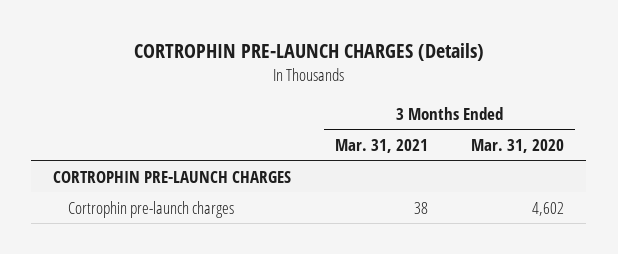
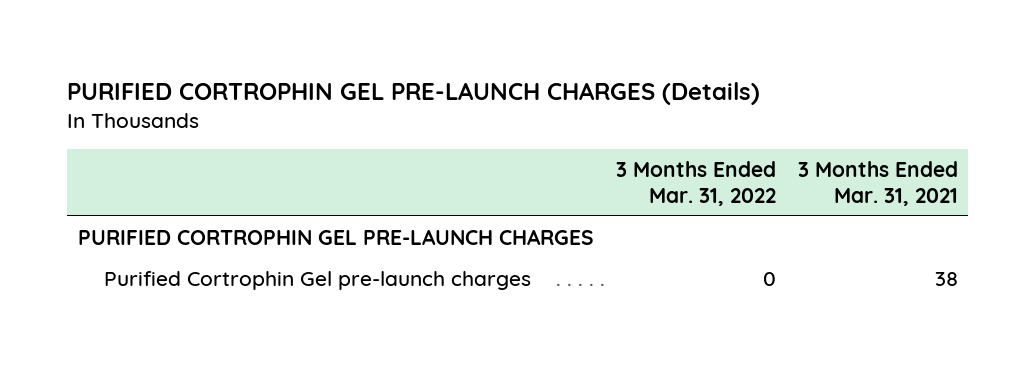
[133,43,484,62] CORTROPHIN PRE-LAUNCH CHARGES (Details) -> [67,81,761,105] PURIFIED CORTROPHIN GEL PRE-LAUNCH CHARGES (Details)
[471,138,565,153] Mar. 31, 2020 -> none
none -> [615,160,776,206] 3 Months Ended Mar. 31, 2022
[53,170,292,183] CORTROPHIN PRE-LAUNCH CHARGES -> [78,228,595,245] PURIFIED CORTROPHIN GEL PRE-LAUNCH CHARGES
[68,200,235,218] Cortrophin pre-launch charges -> [104,270,532,290] Purified Cortrophin Gel pre-launch charges

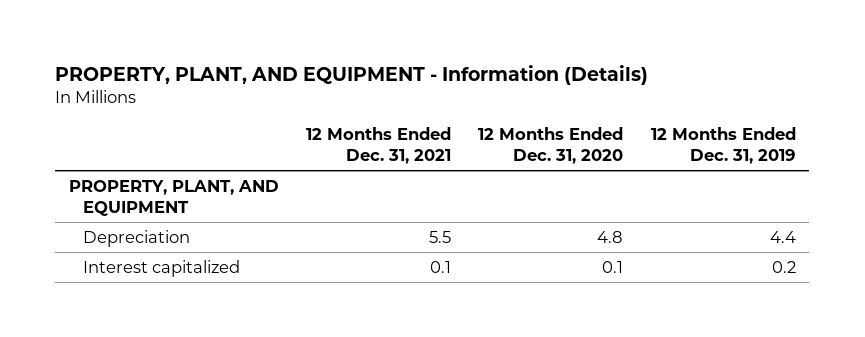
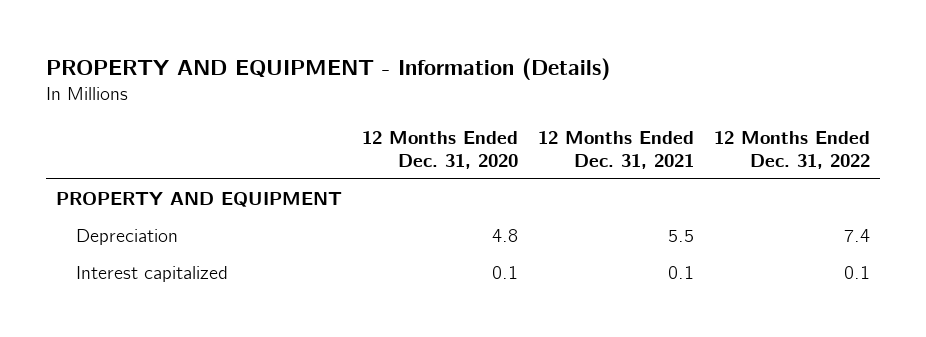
[55,64,649,85] PROPERTY, PLANT, AND EQUIPMENT - Information (Details) -> [45,57,610,80] PROPERTY AND EQUIPMENT - Information (Details)
[650,127,796,164] 12 Months Ended Dec. 31, 2019 -> none
none -> [714,131,871,169] 12 Months Ended Dec. 31, 2022
[68,179,279,216] PROPERTY, PLANT, AND EQUIPMENT -> [55,192,342,208] PROPERTY AND EQUIPMENT

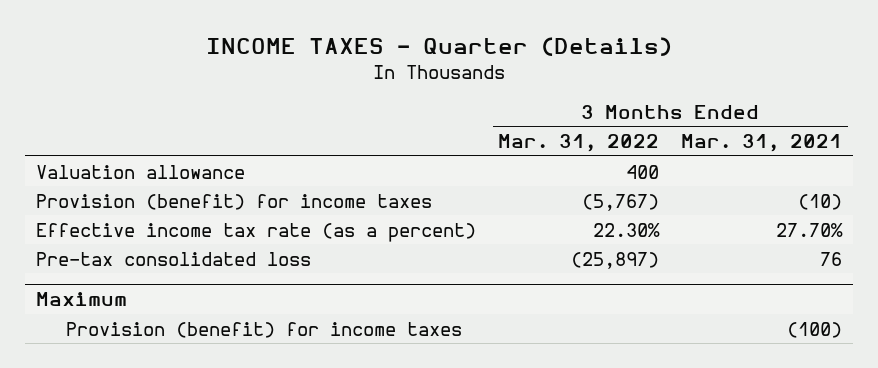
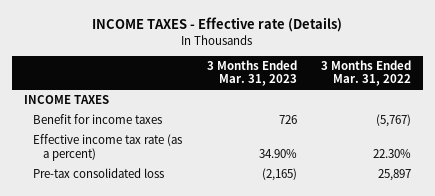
[206,36,673,56] INCOME TAXES - Quarter (Details) -> [92,17,343,33] INCOME TAXES - Effective rate (Details)
[681,134,843,153] Mar. 31, 2021 -> none
none -> [206,59,297,87] 3 Months Ended Mar. 31, 2023
[36,164,246,179] Valuation allowance -> none
none -> [23,95,109,105] INCOME TAXES
[36,193,433,210] Provision (benefit) for income taxes -> [33,114,163,125] Benefit for income taxes
[36,292,128,307] Maximum -> none
[65,321,462,338] Provision (benefit) for income taxes -> none
[571,251,660,269] (25,897) -> [378,169,412,182] 25,897

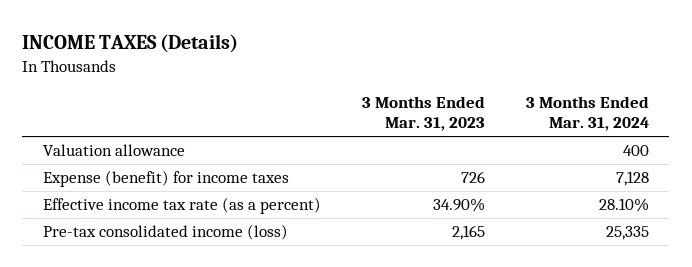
[92,17,343,33] INCOME TAXES - Effective rate (Details) -> [22,33,239,53] INCOME TAXES (Details)
[321,59,412,87] 3 Months Ended Mar. 31, 2022 -> none
none -> [525,96,649,132] 3 Months Ended Mar. 31, 2024
[23,95,109,105] INCOME TAXES -> none
none -> [42,144,185,157] Valuation allowance
[33,114,163,125] Benefit for income taxes -> [42,170,289,188] Expense (benefit) for income taxes
[33,168,165,179] Pre-tax consolidated loss -> [42,224,288,241] Pre-tax consolidated income (loss)
[261,168,297,182] (2,165) -> [451,225,485,241] 2,165

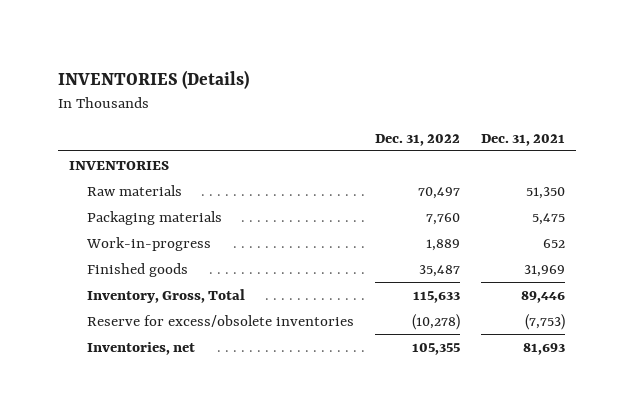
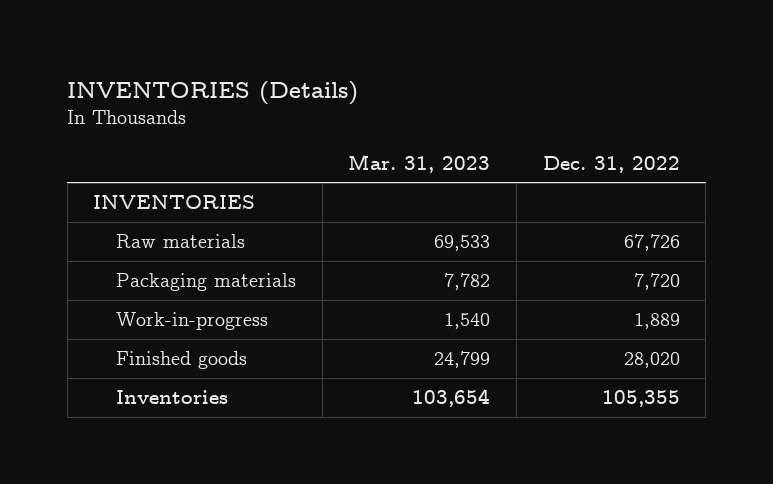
[481,133,566,146] Dec. 31, 2021 -> none
none -> [348,153,491,173] Mar. 31, 2023
[418,186,461,199] 70,497 -> [623,234,680,252] 67,726
[426,212,461,225] 7,760 -> [633,273,680,291] 7,720
[87,288,246,303] Inventory, Gross, Total -> none
[87,314,355,327] Reserve for excess/obsolete inventories -> none
[419,264,461,277] 35,487 -> [623,352,680,369] 28,020
[87,341,196,355] Inventories, net -> [116,390,229,405] Inventories

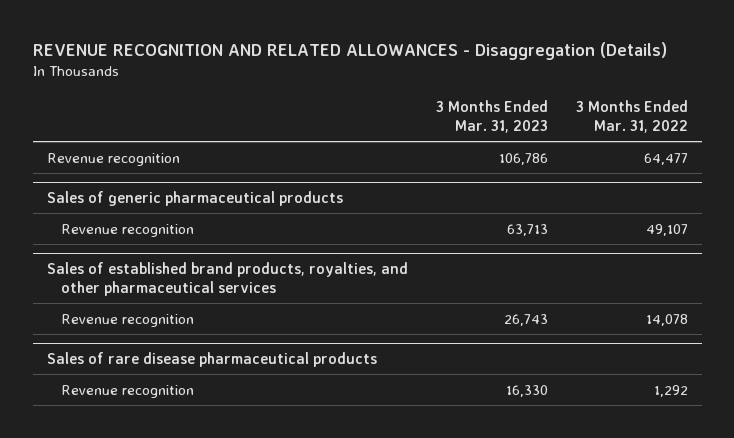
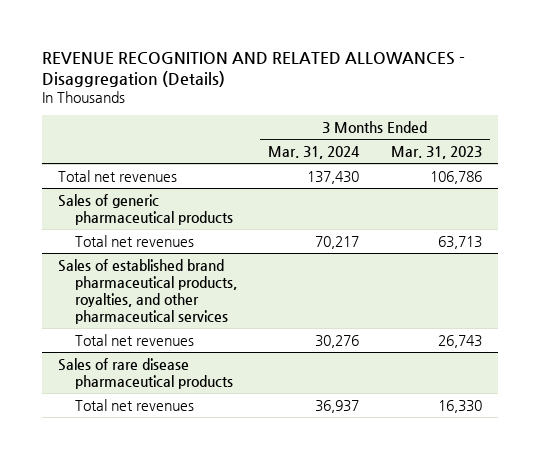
[575,99,688,133] 3 Months Ended Mar. 31, 2022 -> none
none -> [268,145,361,159] Mar. 31, 2024
[46,152,180,166] Revenue recognition -> [57,169,177,182] Total net revenues
[60,223,194,237] Revenue recognition -> [74,234,194,247] Total net revenues
[46,262,408,297] Sales of established brand products, royalties, and other pharmaceutical services -> [57,258,237,324] Sales of established brand pharmaceutical products, royalties, and other pharmaceutical services
[60,313,194,327] Revenue recognition -> [74,333,194,346] Total net revenues
[60,384,194,398] Revenue recognition -> [74,398,194,411] Total net revenues

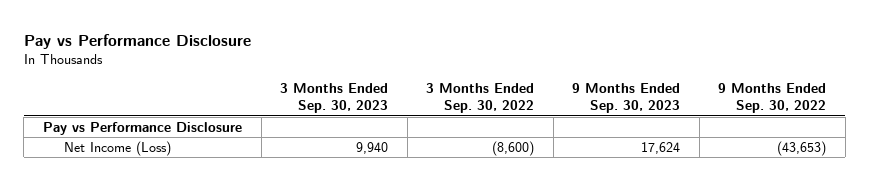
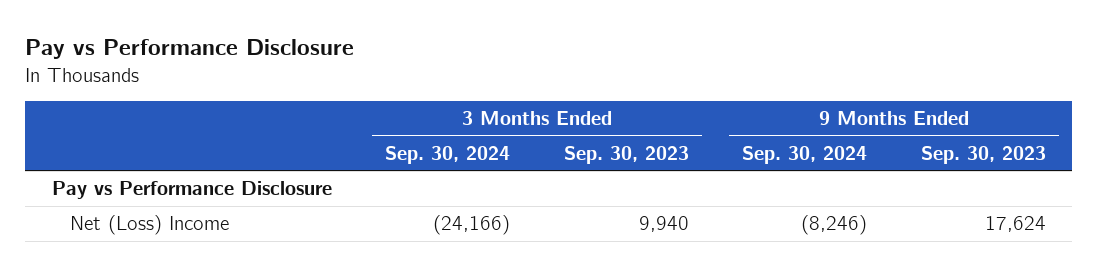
[426,83,535,114] 3 Months Ended Sep. 30, 2022 -> none
[718,83,827,114] 9 Months Ended Sep. 30, 2022 -> none
none -> [385,145,511,164] Sep. 30, 2024
none -> [742,145,868,164] Sep. 30, 2024
[64,141,172,157] Net Income (Loss) -> [70,215,230,236] Net (Loss) Income

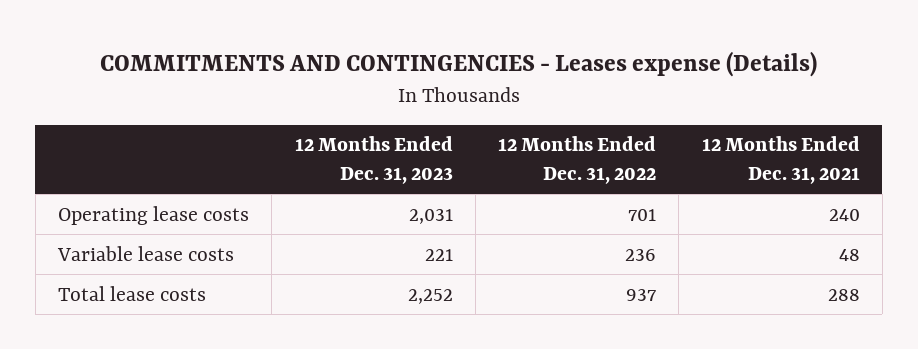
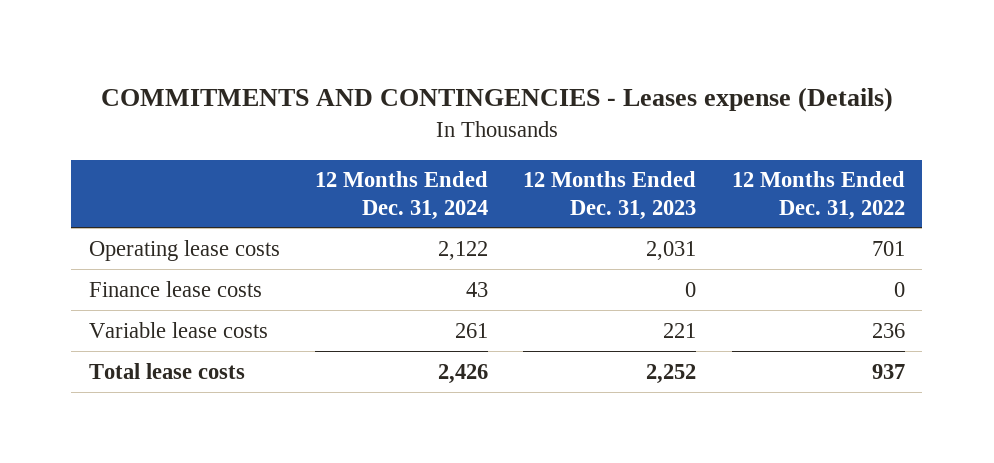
[701,136,860,184] 12 Months Ended Dec. 31, 2021 -> none
none -> [315,171,489,220] 12 Months Ended Dec. 31, 2024
none -> [89,280,263,297] Finance lease costs

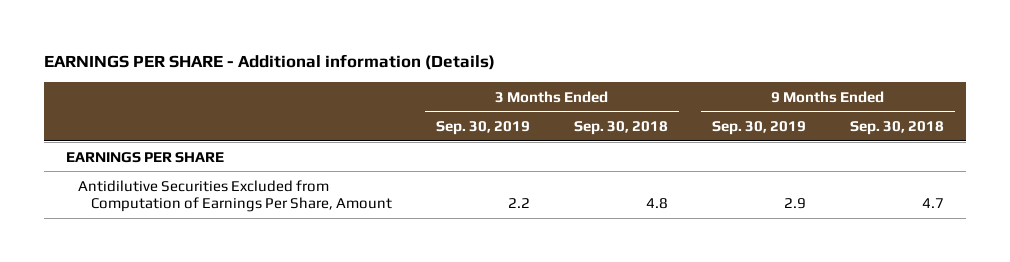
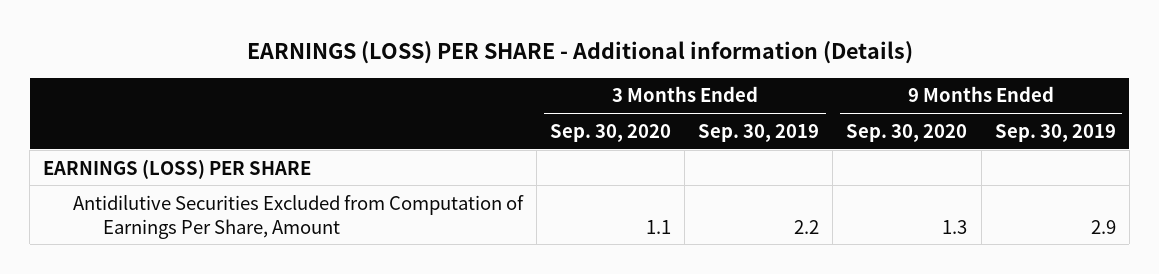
[43,54,495,71] EARNINGS PER SHARE - Additional information (Details) -> [246,40,913,64] EARNINGS (LOSS) PER SHARE - Additional information (Details)
[573,121,668,136] Sep. 30, 2018 -> none
[849,121,944,136] Sep. 30, 2018 -> none
none -> [550,123,672,142] Sep. 30, 2020
none -> [846,123,968,142] Sep. 30, 2020
[65,151,224,163] EARNINGS PER SHARE -> [43,158,312,179] EARNINGS (LOSS) PER SHARE

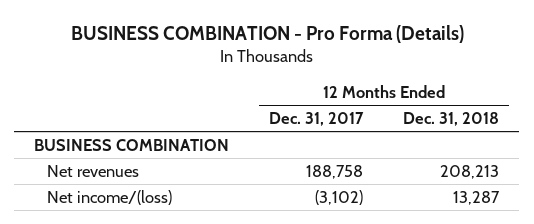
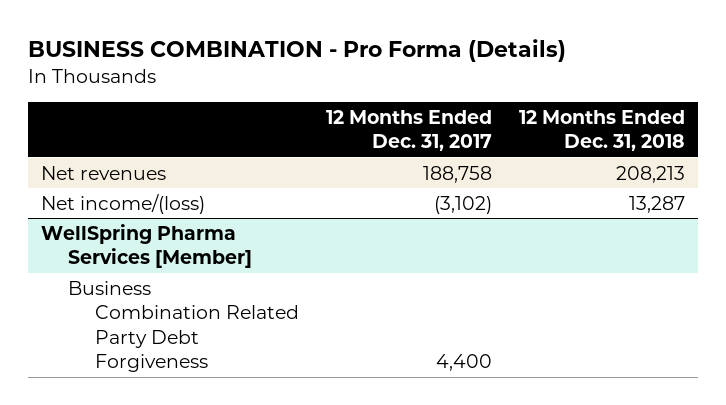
[34,138,230,151] BUSINESS COMBINATION -> none
none -> [41,223,253,269] WellSpring Pharma Services [Member]
none -> [68,280,300,373] Business Combination Related Party Debt Forgiveness

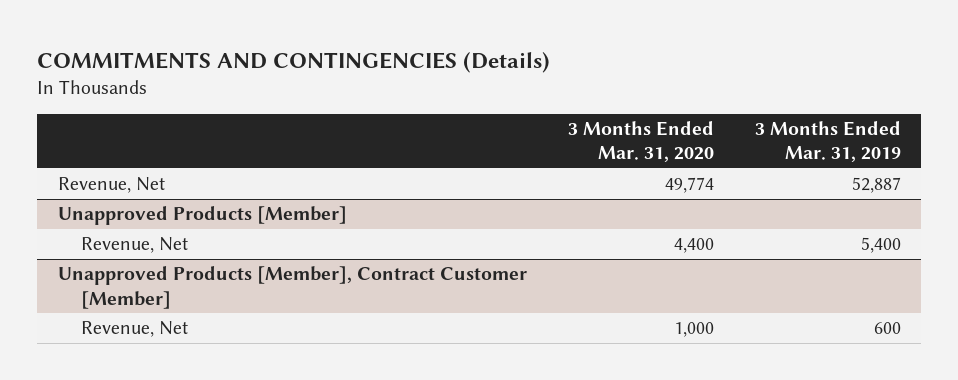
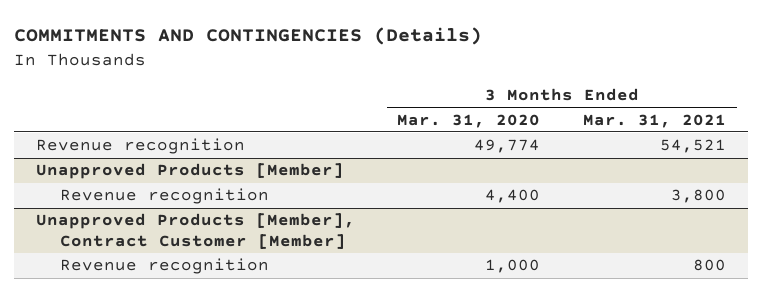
[754,120,901,163] 3 Months Ended Mar. 31, 2019 -> none
none -> [583,113,727,128] Mar. 31, 2021
[57,177,166,194] Revenue, Net -> [35,138,245,155] Revenue recognition
[81,237,190,254] Revenue, Net -> none
none -> [60,188,270,205] Revenue recognition
[81,321,190,338] Revenue, Net -> none
none -> [60,258,270,275] Revenue recognition

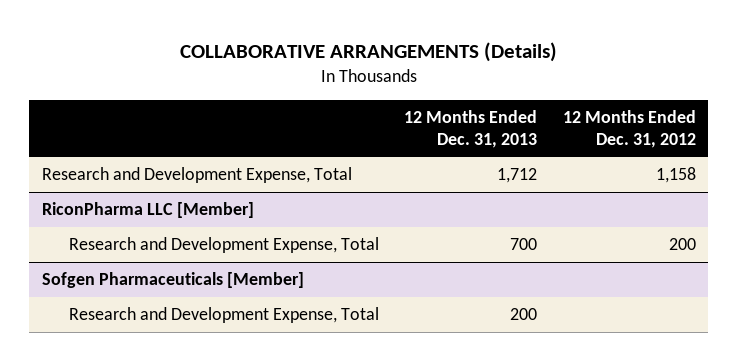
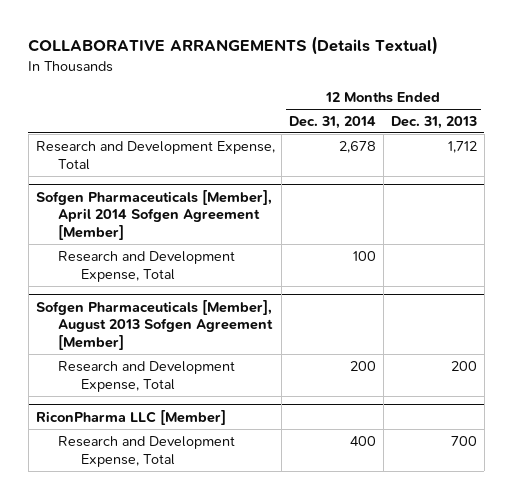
[179,41,557,62] COLLABORATIVE ARRANGEMENTS (Details) -> [28,35,439,55] COLLABORATIVE ARRANGEMENTS (Details Textual)
[562,110,696,148] 12 Months Ended Dec. 31, 2012 -> none
none -> [289,115,377,129] Dec. 31, 2014
none -> [35,189,272,241] Sofgen Pharmaceuticals [Member], April 2014 Sofgen Agreement [Member]
none -> [58,250,236,282] Research and Development Expense, Total
none -> [35,299,274,351] Sofgen Pharmaceuticals [Member], August 2013 Sofgen Agreement [Member]
none -> [58,360,236,392] Research and Development Expense, Total
[42,272,305,289] Sofgen Pharmaceuticals [Member] -> none
[69,307,380,324] Research and Development Expense, Total -> none

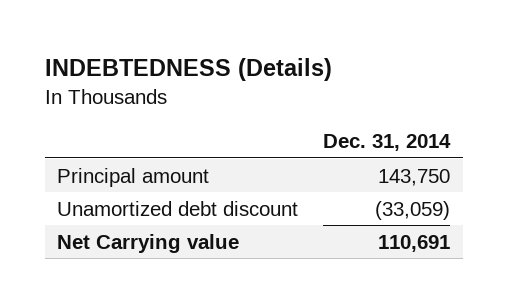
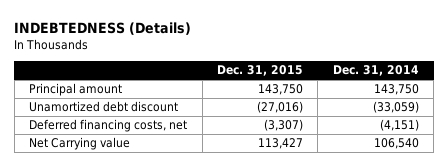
none -> [216,65,303,77] Dec. 31, 2015
none -> [29,119,188,133] Deferred financing costs, net
[378,234,451,252] 110,691 -> [373,138,419,150] 106,540

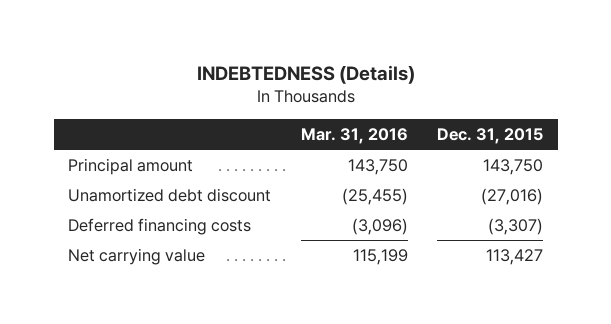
[332,65,419,77] Dec. 31, 2014 -> none
none -> [300,127,408,144] Mar. 31, 2016
[29,119,188,133] Deferred financing costs, net -> [68,218,252,236] Deferred financing costs
[29,137,131,151] Net Carrying value -> [68,248,206,266] Net carrying value

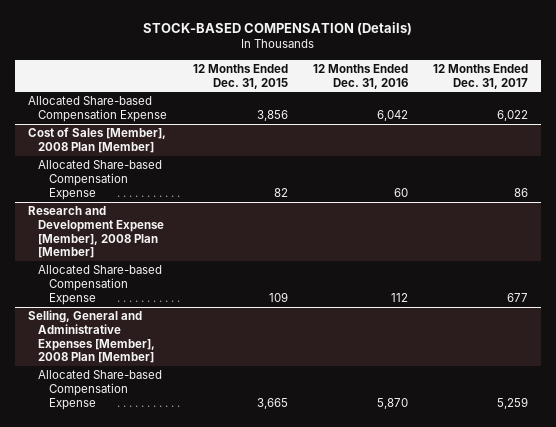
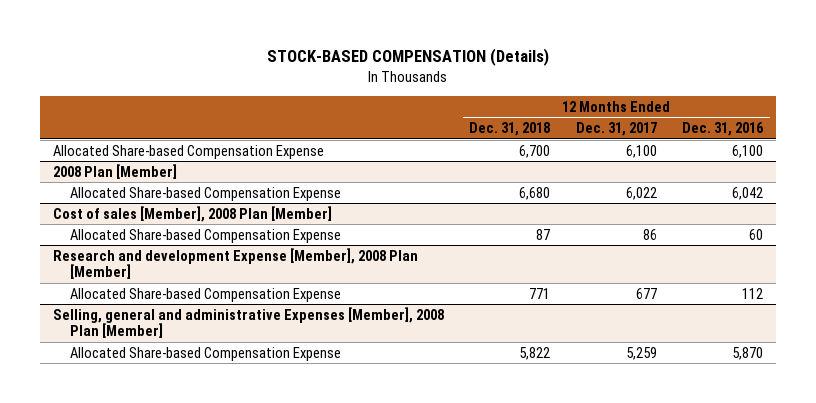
[192,63,288,89] 12 Months Ended Dec. 31, 2015 -> none
none -> [469,122,551,137] Dec. 31, 2018
none -> [52,144,324,159] Allocated Share-based Compensation Expense
none -> [52,163,177,179] 2008 Plan [Member]
[27,127,166,153] Cost of Sales [Member], 2008 Plan [Member] -> [52,205,332,222] Cost of sales [Member], 2008 Plan [Member]
[27,206,165,259] Research and Development Expense [Member], 2008 Plan [Member] -> [52,247,418,280] Research and development Expense [Member], 2008 Plan [Member]
[27,310,156,364] Selling, General and Administrative Expenses [Member], 2008 Plan [Member] -> [52,306,444,339] Selling, general and administrative Expenses [Member], 2008 Plan [Member]

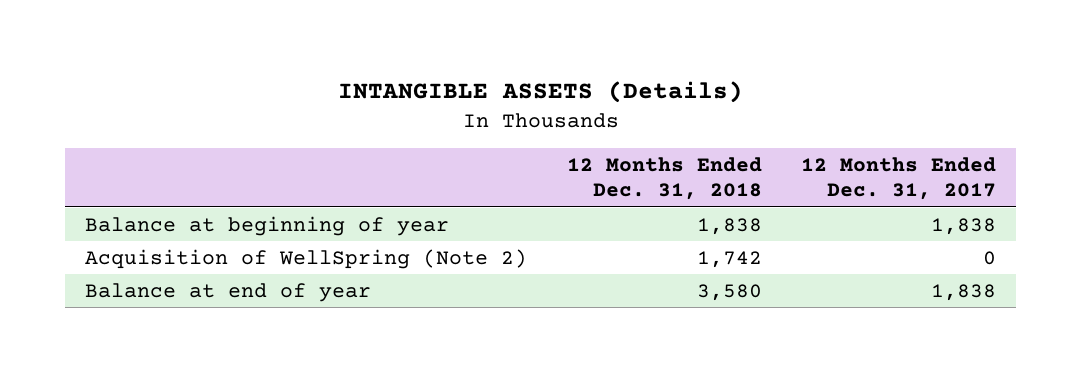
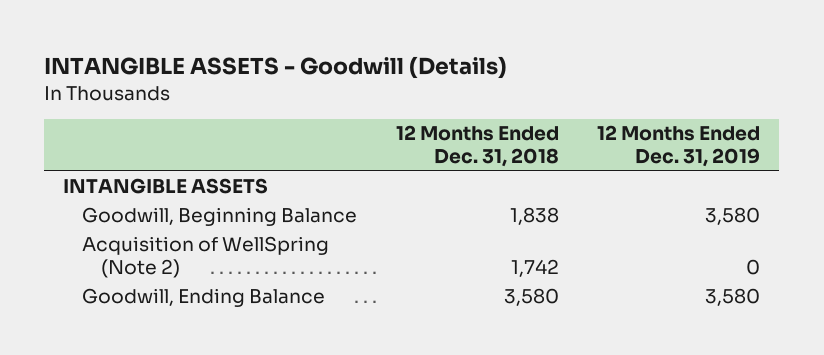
[337,80,743,103] INTANGIBLE ASSETS (Details) -> [44,55,508,79] INTANGIBLE ASSETS - Goodwill (Details)
[801,156,997,201] 12 Months Ended Dec. 31, 2017 -> none
none -> [597,125,761,168] 12 Months Ended Dec. 31, 2019
none -> [63,178,269,195] INTANGIBLE ASSETS
[84,215,449,236] Balance at beginning of year -> [82,207,358,227] Goodwill, Beginning Balance
[84,282,371,302] Balance at end of year -> [82,288,326,308] Goodwill, Ending Balance

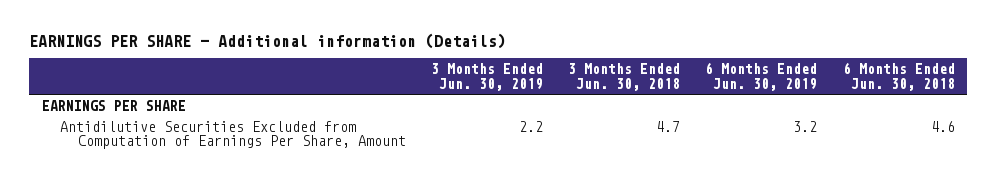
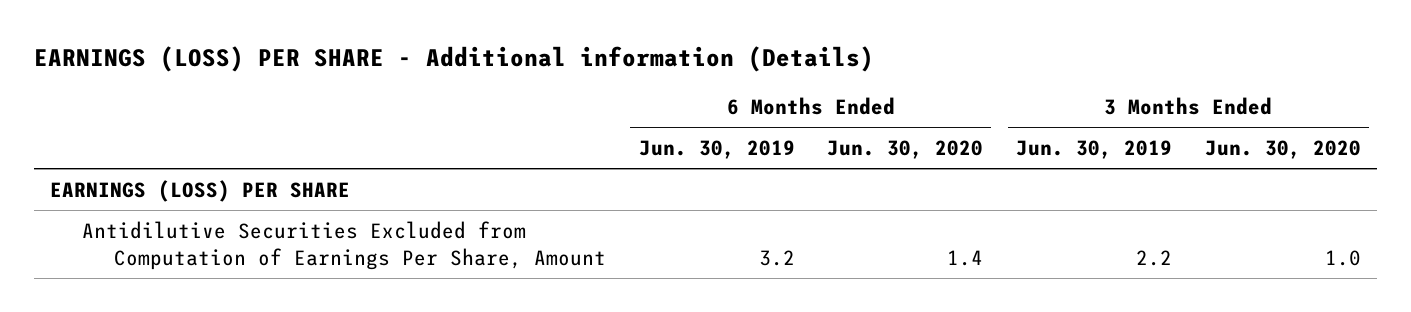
[29,33,507,50] EARNINGS PER SHARE - Additional information (Details) -> [33,45,874,72] EARNINGS (LOSS) PER SHARE - Additional information (Details)
[568,63,681,91] 3 Months Ended Jun. 30, 2018 -> none
[842,62,955,91] 6 Months Ended Jun. 30, 2018 -> none
none -> [827,140,984,160] Jun. 30, 2020
none -> [1204,140,1361,160] Jun. 30, 2020
[41,99,186,111] EARNINGS PER SHARE -> [50,179,351,202] EARNINGS (LOSS) PER SHARE

